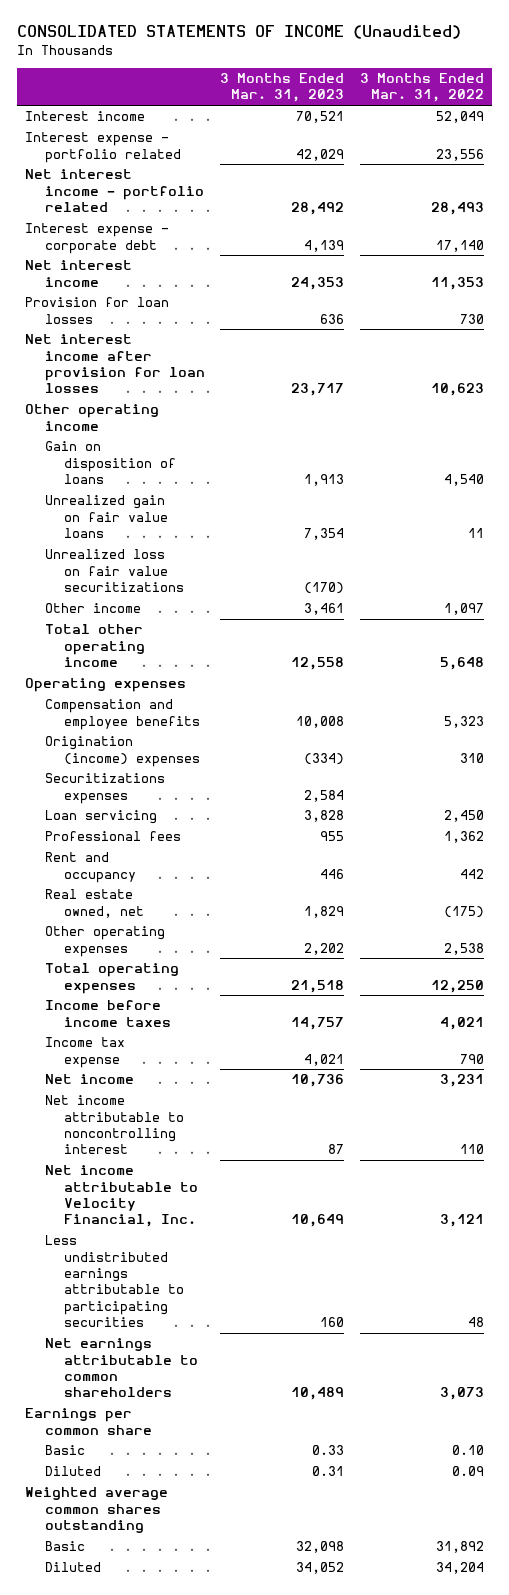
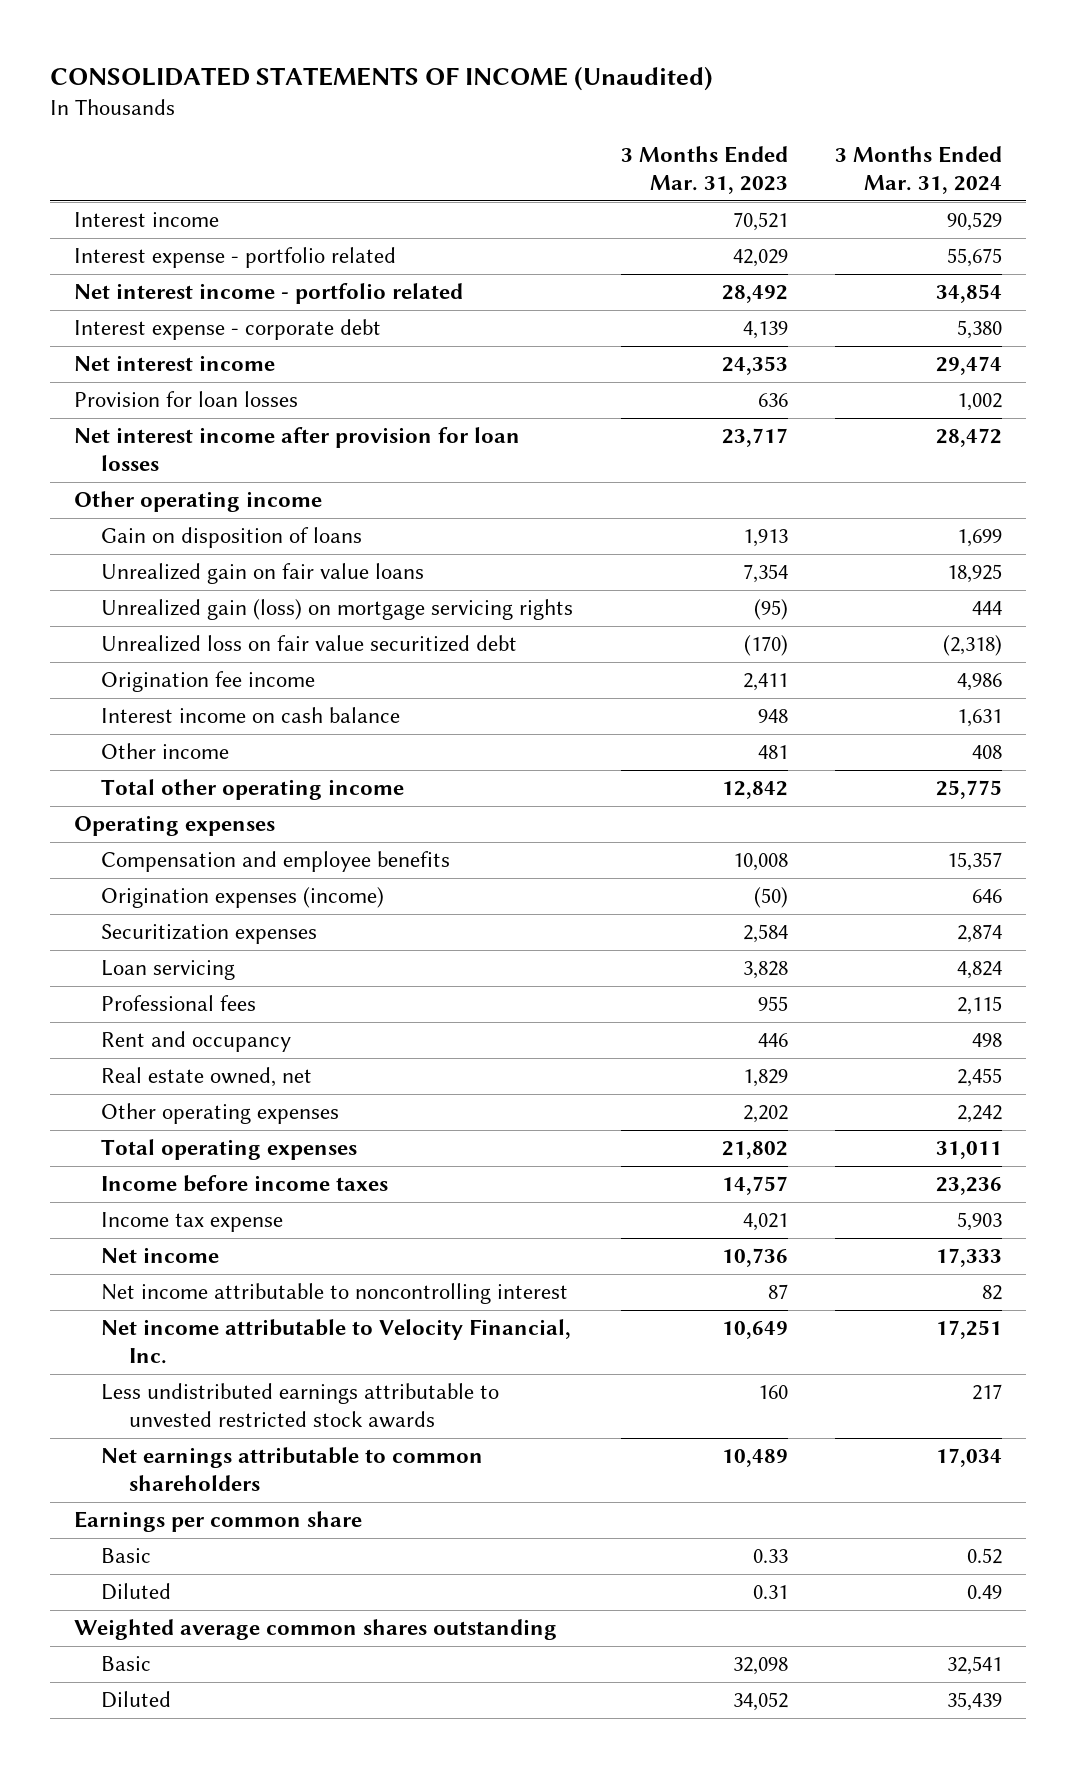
[359,73,484,103] 3 Months Ended Mar. 31, 2022 -> none
none -> [835,146,1003,195] 3 Months Ended Mar. 31, 2024
none -> [101,599,574,621] Unrealized gain (loss) on mortgage servicing rights
[44,549,184,593] Unrealized loss on fair value securitizations -> [101,635,518,653] Unrealized loss on fair value securitized debt
none -> [101,671,316,693] Origination fee income
none -> [101,707,401,724] Interest income on cash balance
[304,603,345,616] 3,461 -> [757,745,788,760] 481
[291,657,345,671] 12,558 -> [721,781,788,800] 12,842
[44,736,200,767] Origination (income) expenses -> [101,887,385,909] Origination expenses (income)
[304,752,345,765] (334) -> [753,887,788,909] (50)
[44,773,165,804] Securitizations expenses -> [101,924,318,945] Securitization expenses
[291,979,345,993] 21,518 -> [721,1141,788,1160] 21,802
[44,1235,184,1328] Less undistributed earnings attributable to participating securities -> [101,1383,500,1429] Less undistributed earnings attributable to unvested restricted stock awards

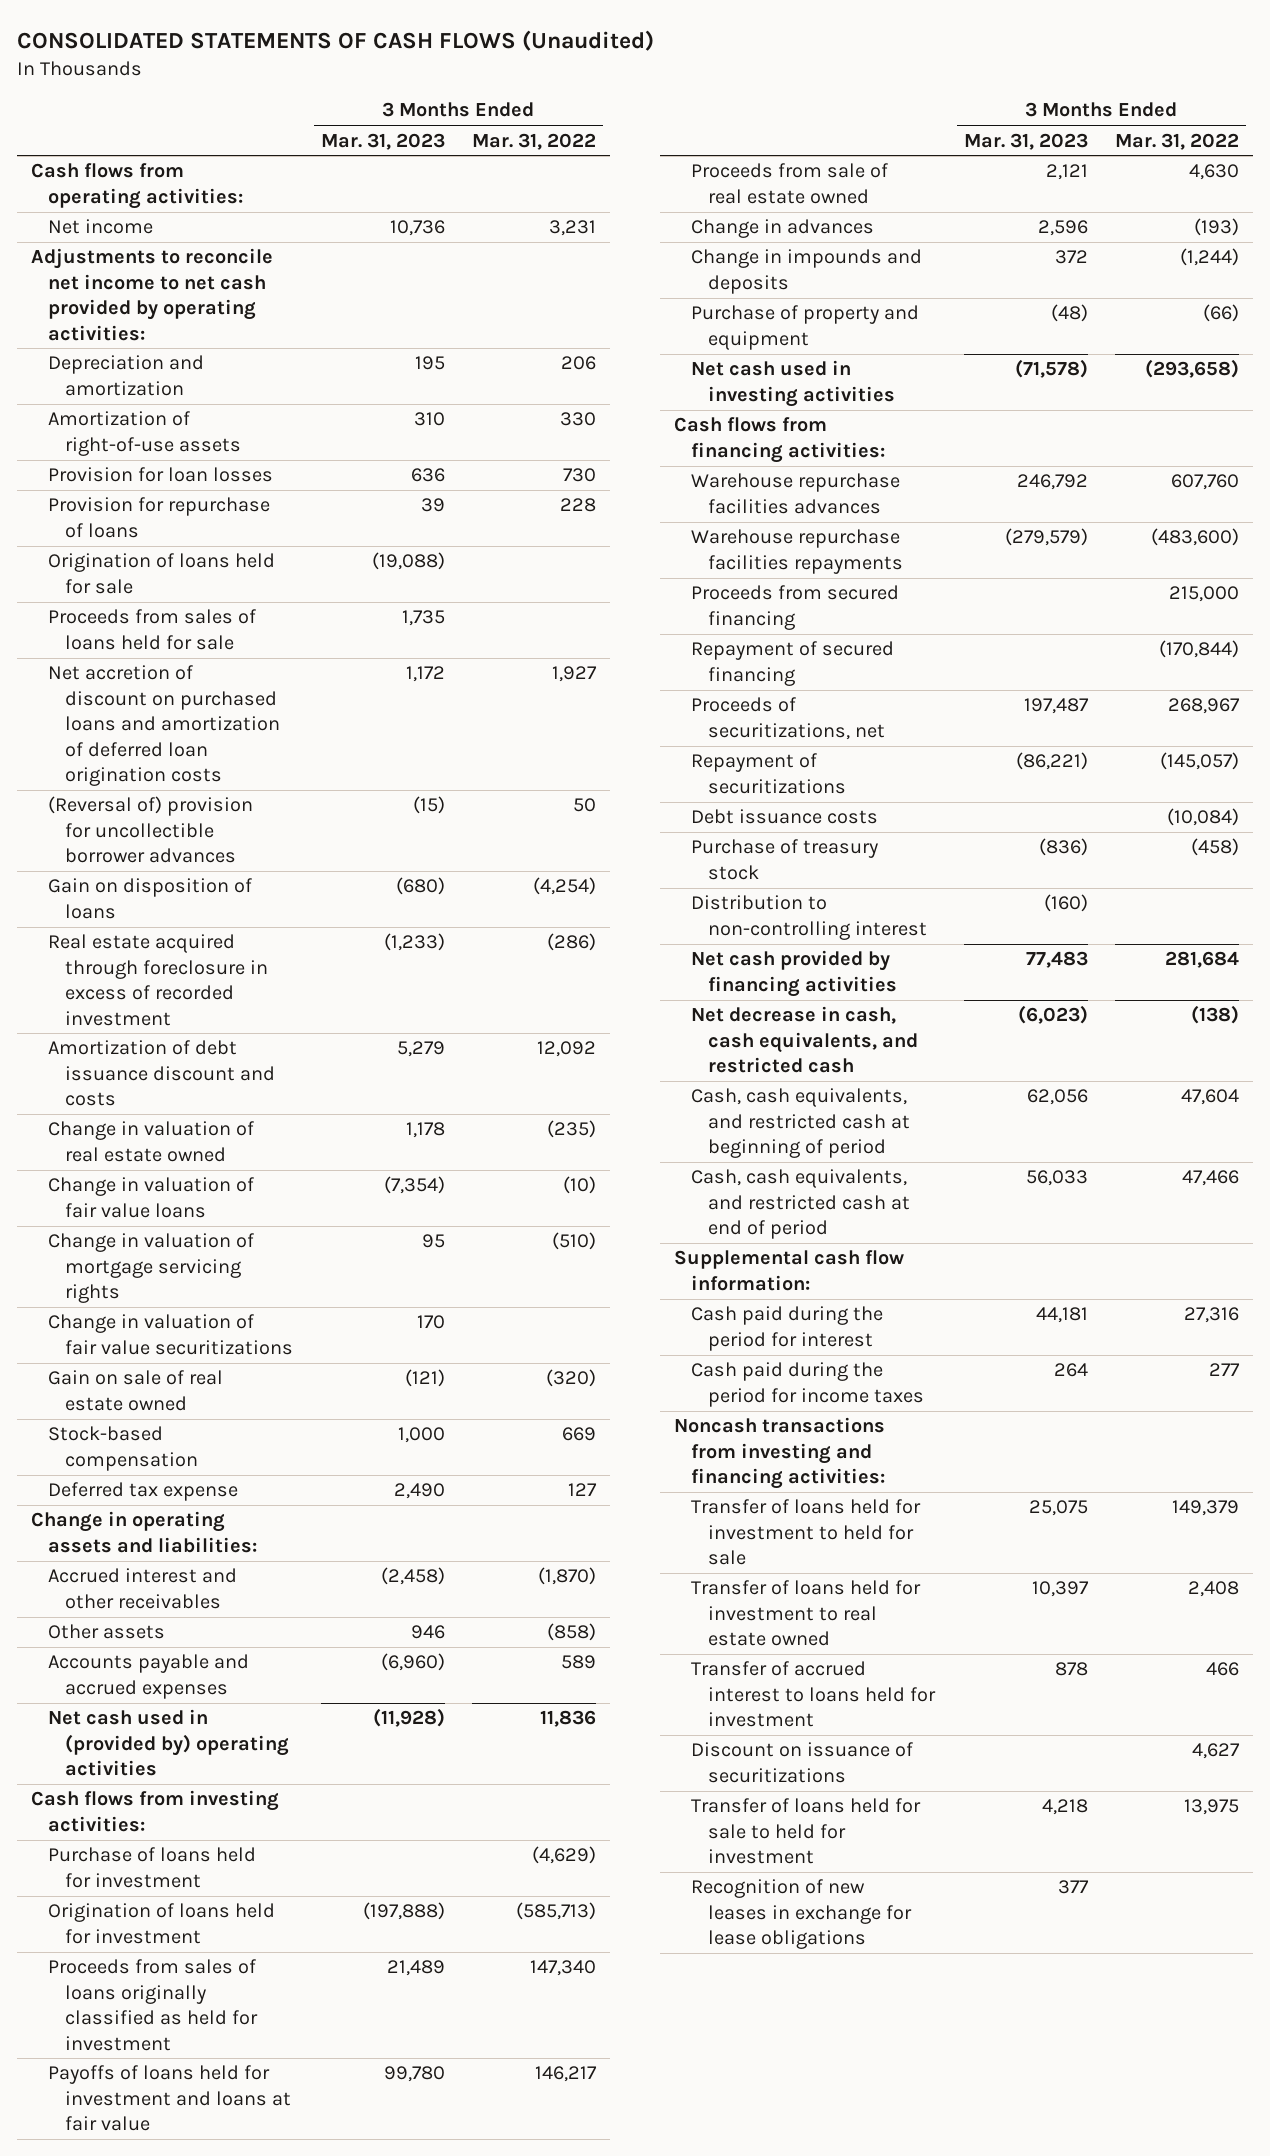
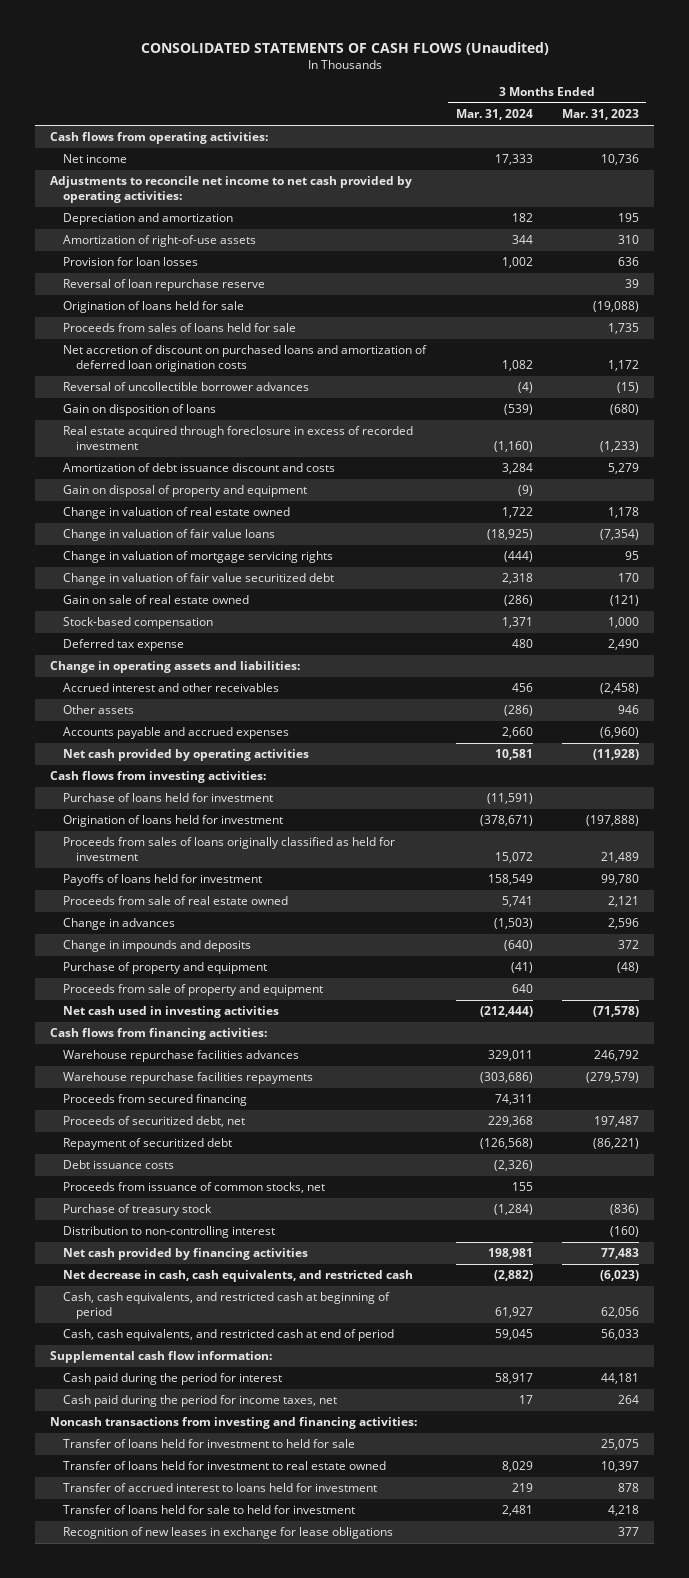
[472,132,597,150] Mar. 31, 2022 -> none
none -> [455,109,533,121] Mar. 31, 2024
[47,497,270,538] Provision for repurchase of loans -> none
none -> [63,279,266,292] Reversal of loan repurchase reserve
[47,796,253,864] (Reversal of) provision for uncollectible borrower advances -> [63,382,310,392] Reversal of uncollectible borrower advances
none -> [63,485,308,498] Gain on disposal of property and equipment
[47,1314,293,1355] Change in valuation of fair value securitizations -> [63,573,335,586] Change in valuation of fair value securitized debt
[47,1709,289,1777] Net cash used in (provided by) operating activities -> [63,749,310,762] Net cash provided by operating activities
[47,2065,291,2132] Payoffs of loans held for investment and loans at fair value -> [63,874,263,887] Payoffs of loans held for investment
none -> [63,984,324,997] Proceeds from sale of property and equipment
[690,641,894,686] Repayment of secured financing -> none
[690,697,885,740] Proceeds of securitizations, net -> [63,1116,246,1128] Proceeds of securitized debt, net
[690,753,846,794] Repayment of securitizations -> [63,1138,233,1151] Repayment of securitized debt
none -> [63,1182,326,1194] Proceeds from issuance of common stocks, net
[690,1362,924,1407] Cash paid during the period for income taxes -> [63,1395,338,1408] Cash paid during the period for income taxes, net
[690,1742,913,1783] Discount on issuance of securitizations -> none

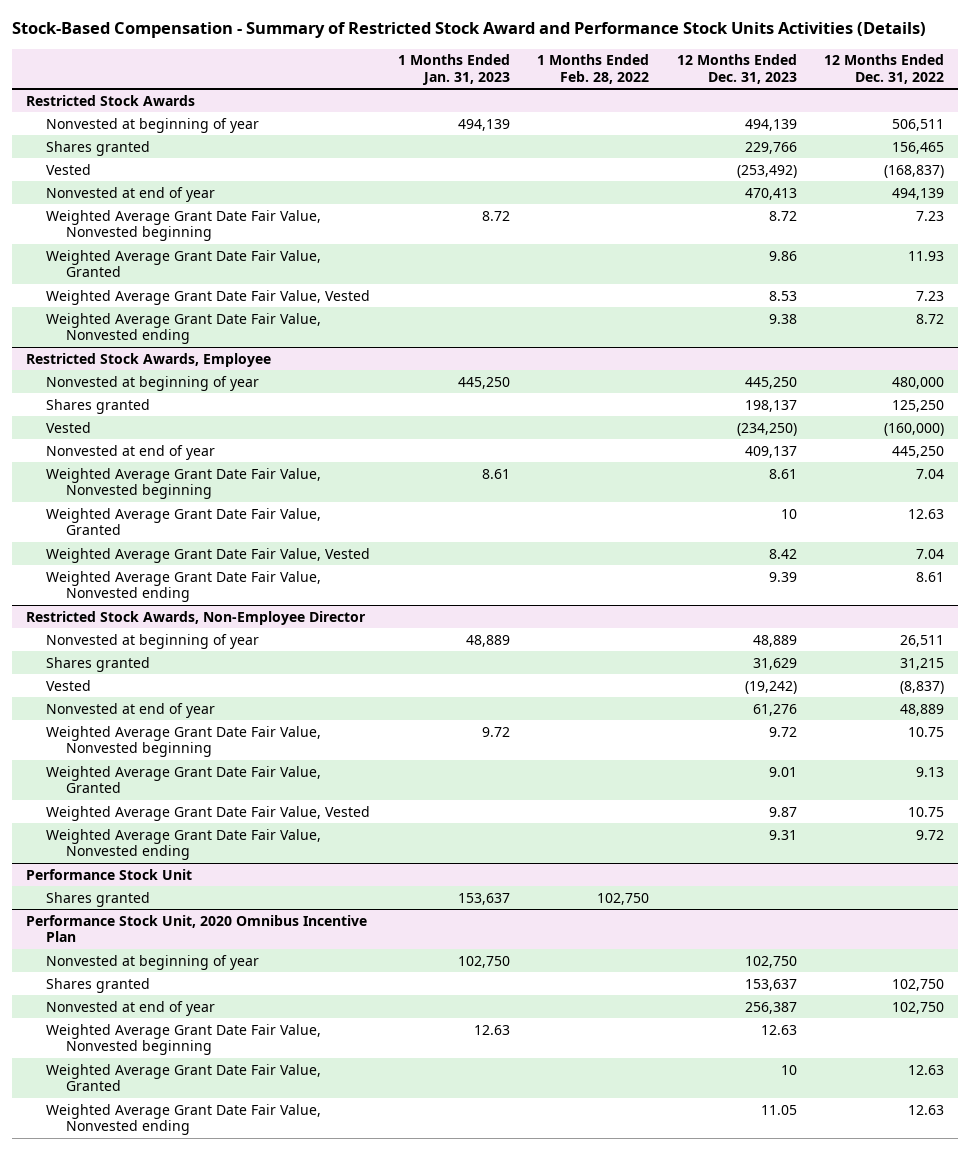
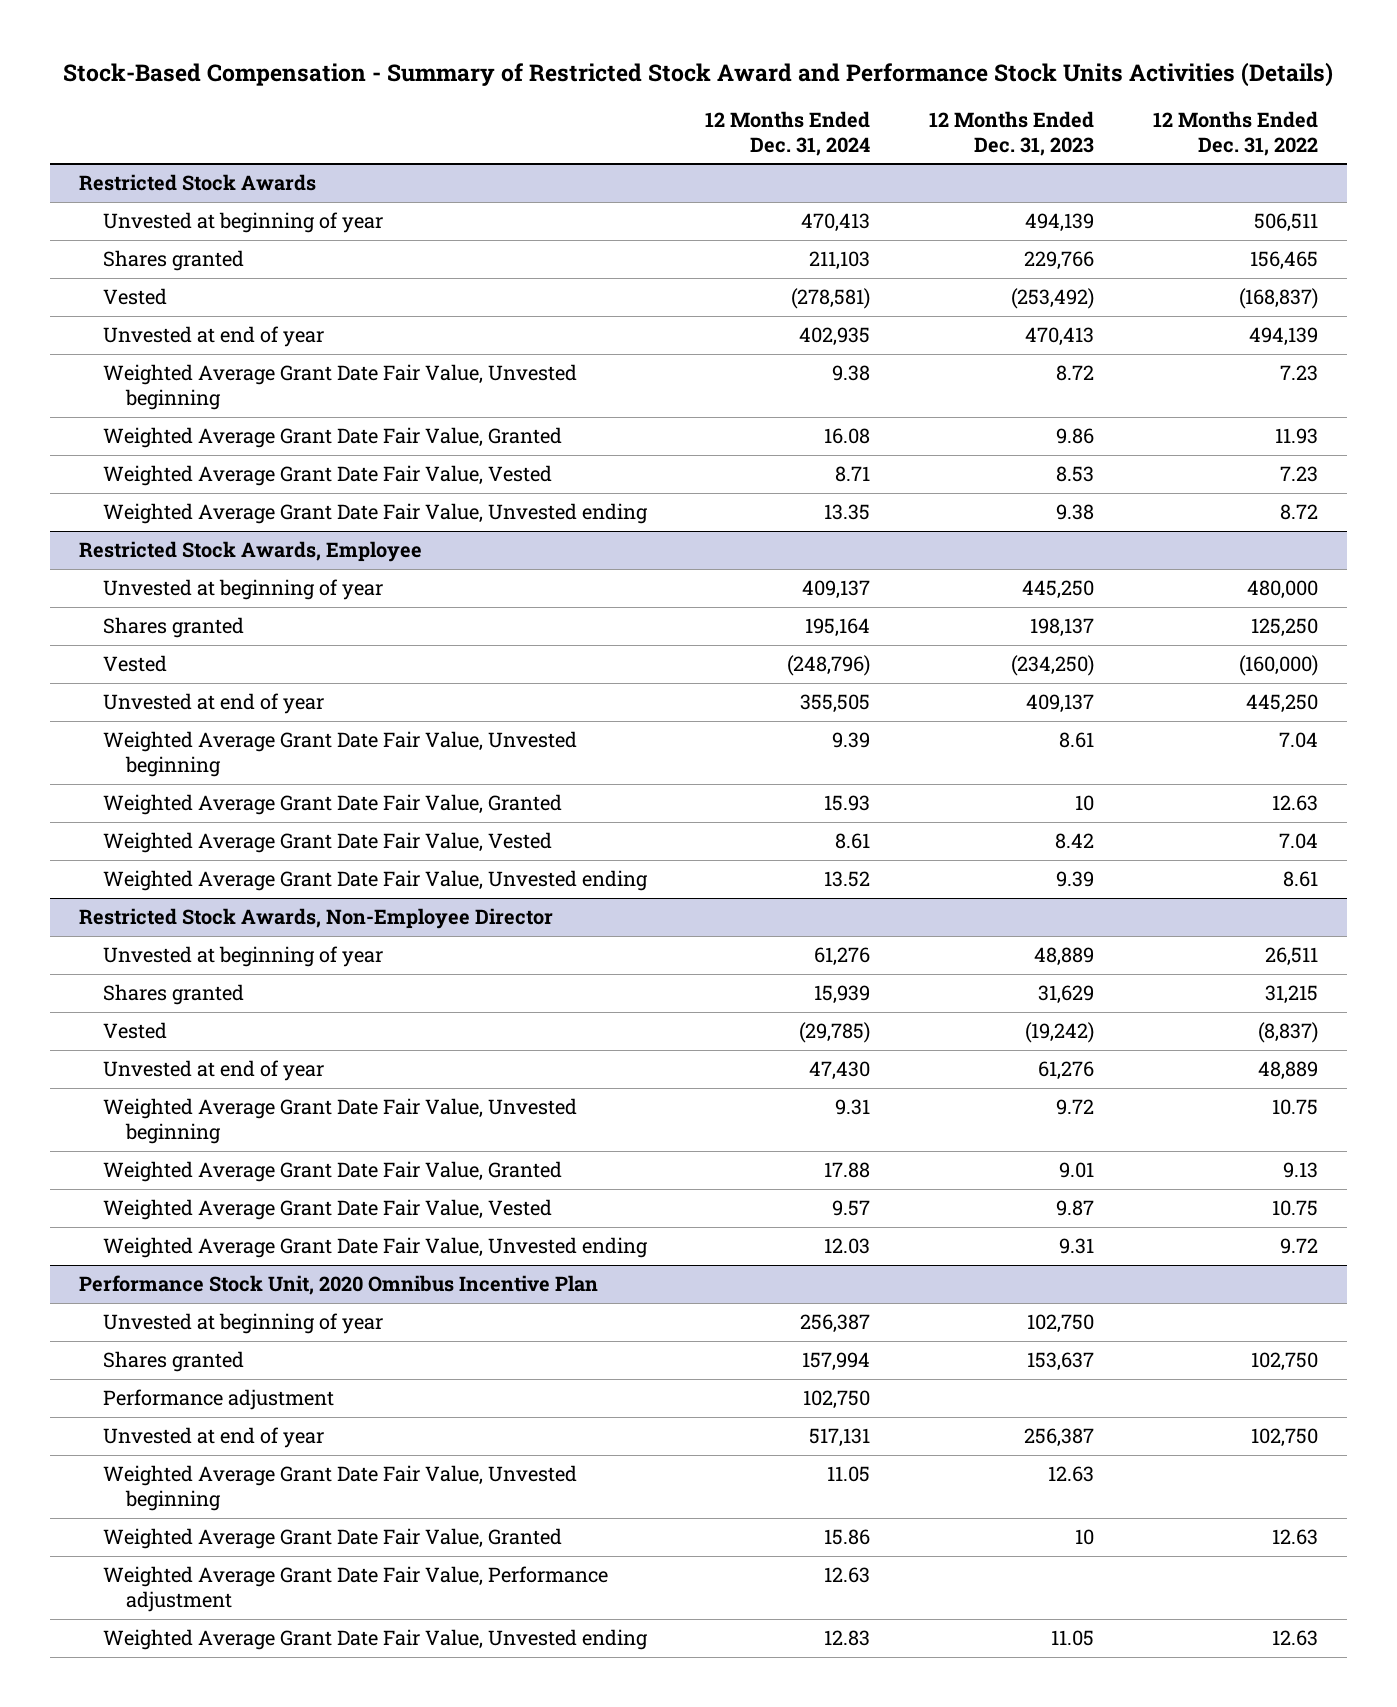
[397,54,510,86] 1 Months Ended Jan. 31, 2023 -> none
[537,54,650,85] 1 Months Ended Feb. 28, 2022 -> none
none -> [705,110,871,156] 12 Months Ended Dec. 31, 2024
[46,117,260,133] Nonvested at beginning of year -> [102,212,383,234] Unvested at beginning of year
[46,186,216,202] Nonvested at end of year -> [102,326,324,348] Unvested at end of year
[46,209,322,242] Weighted Average Grant Date Fair Value, Nonvested beginning -> [102,364,577,411] Weighted Average Grant Date Fair Value, Unvested beginning
[46,312,322,345] Weighted Average Grant Date Fair Value, Nonvested ending -> [102,503,648,525] Weighted Average Grant Date Fair Value, Unvested ending
[46,375,260,391] Nonvested at beginning of year -> [102,579,383,601] Unvested at beginning of year
[46,444,216,460] Nonvested at end of year -> [102,693,324,715] Unvested at end of year
[46,467,322,500] Weighted Average Grant Date Fair Value, Nonvested beginning -> [102,731,577,778] Weighted Average Grant Date Fair Value, Unvested beginning
[46,570,322,603] Weighted Average Grant Date Fair Value, Nonvested ending -> [102,870,648,892] Weighted Average Grant Date Fair Value, Unvested ending
[46,633,260,649] Nonvested at beginning of year -> [102,946,383,968] Unvested at beginning of year
[46,702,216,718] Nonvested at end of year -> [102,1060,324,1082] Unvested at end of year
[46,725,322,758] Weighted Average Grant Date Fair Value, Nonvested beginning -> [102,1098,577,1145] Weighted Average Grant Date Fair Value, Unvested beginning
[26,868,193,880] Performance Stock Unit -> none
[46,891,151,907] Shares granted -> none
[46,828,322,861] Weighted Average Grant Date Fair Value, Nonvested ending -> [102,1237,648,1259] Weighted Average Grant Date Fair Value, Unvested ending
[46,954,260,970] Nonvested at beginning of year -> [102,1313,383,1335] Unvested at beginning of year
none -> [102,1389,334,1411] Performance adjustment
[46,1000,216,1016] Nonvested at end of year -> [102,1427,324,1449] Unvested at end of year
[46,1023,322,1056] Weighted Average Grant Date Fair Value, Nonvested beginning -> [102,1465,577,1512] Weighted Average Grant Date Fair Value, Unvested beginning
none -> [102,1566,608,1613] Weighted Average Grant Date Fair Value, Performance adjustment
[46,1103,322,1136] Weighted Average Grant Date Fair Value, Nonvested ending -> [102,1629,648,1651] Weighted Average Grant Date Fair Value, Unvested ending

